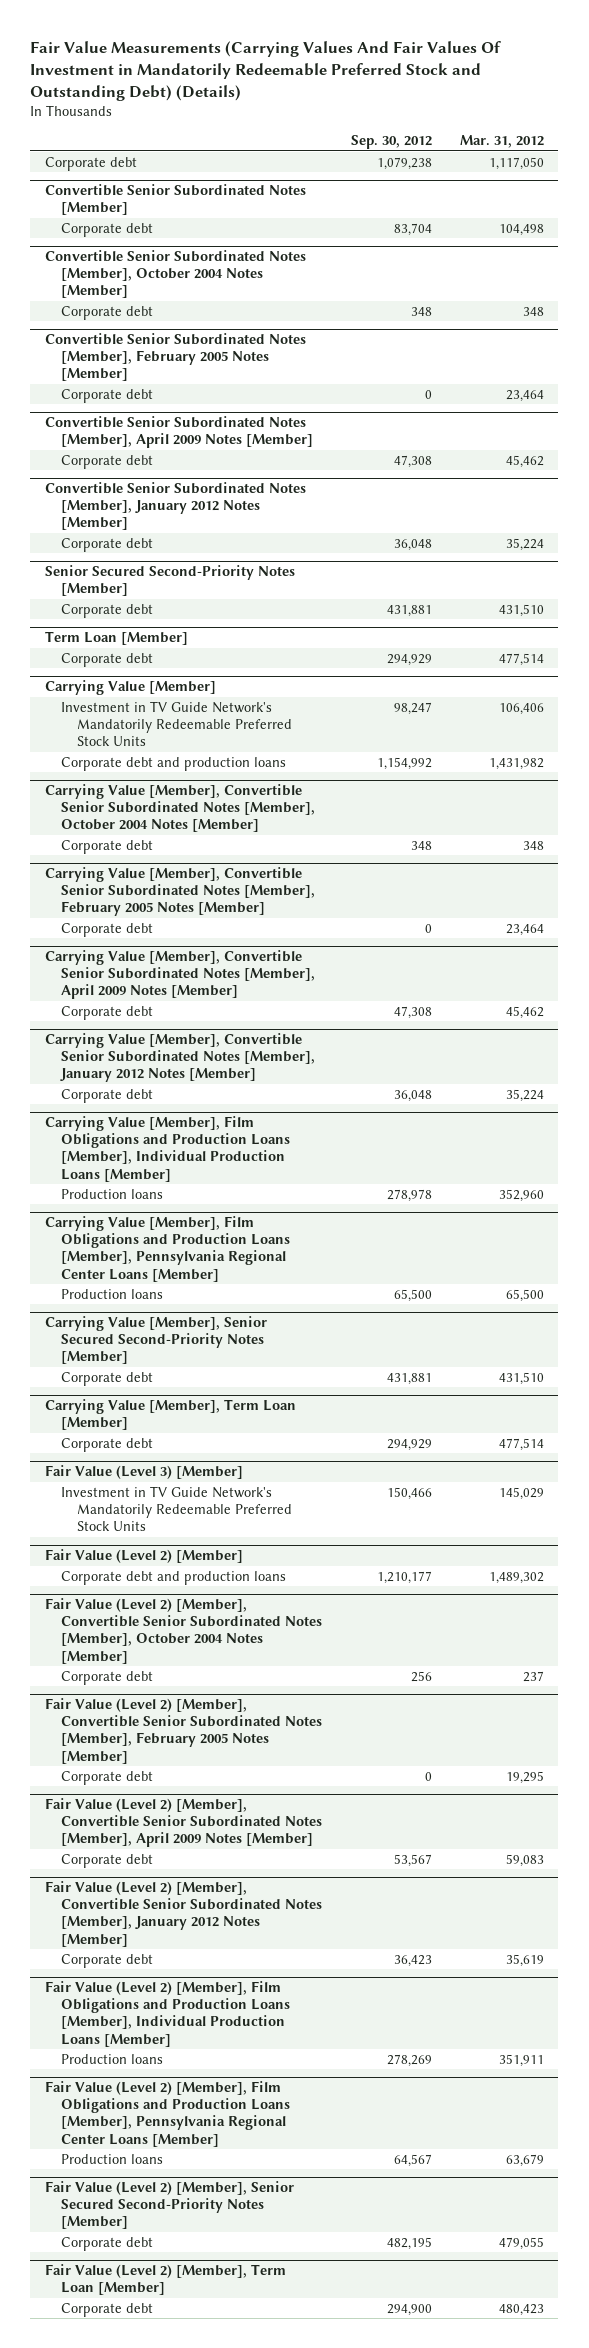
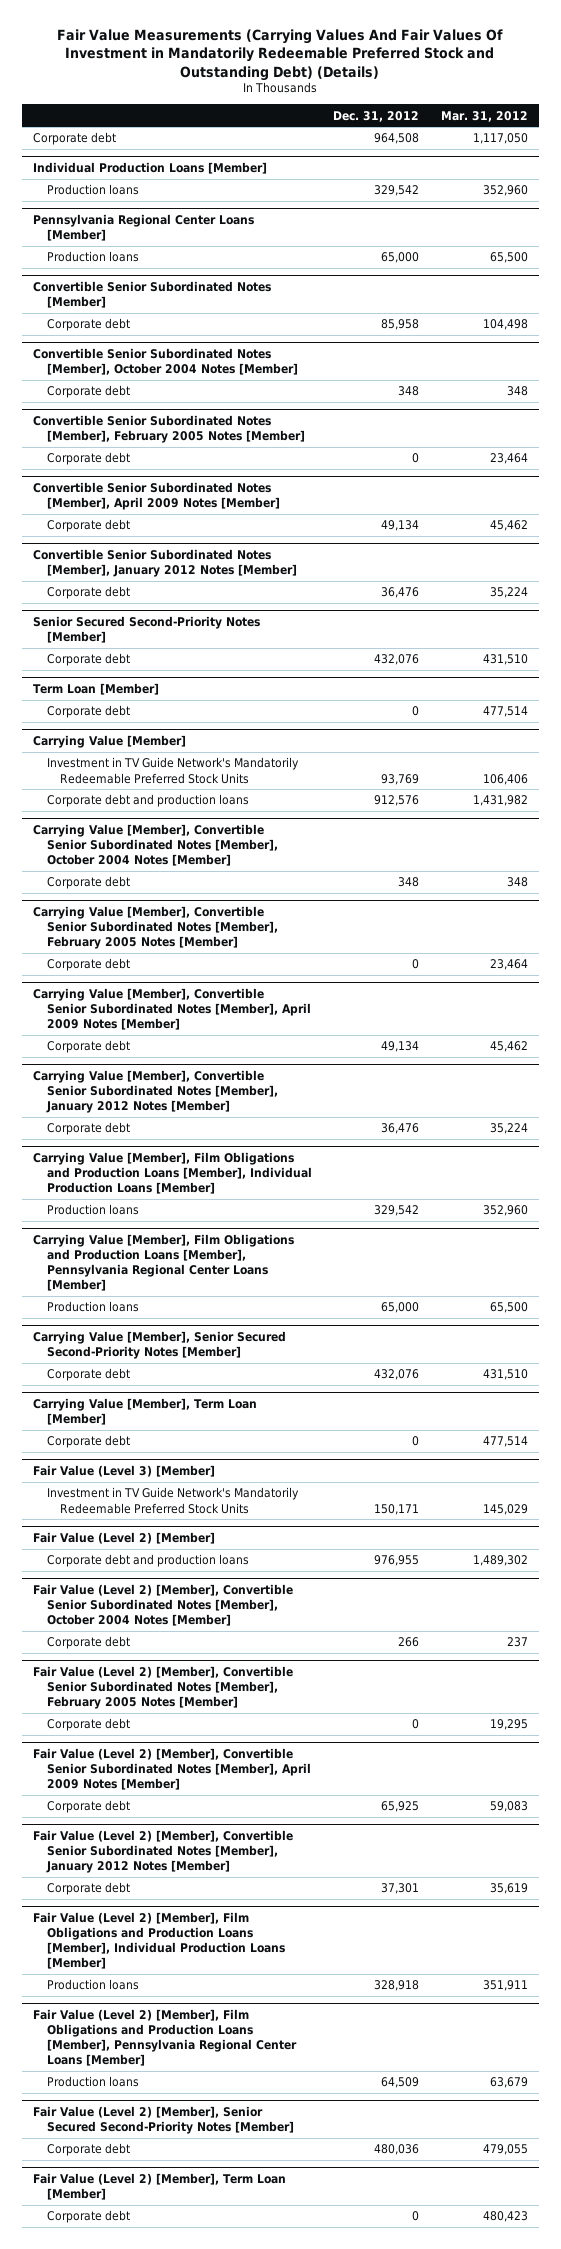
[350,135,432,150] Sep. 30, 2012 -> none
none -> [333,110,420,122] Dec. 31, 2012
none -> [32,161,267,174] Individual Production Loans [Member]
none -> [46,184,139,196] Production loans
none -> [32,213,254,242] Pennsylvania Regional Center Loans [Member]
none -> [46,251,139,263] Production loans

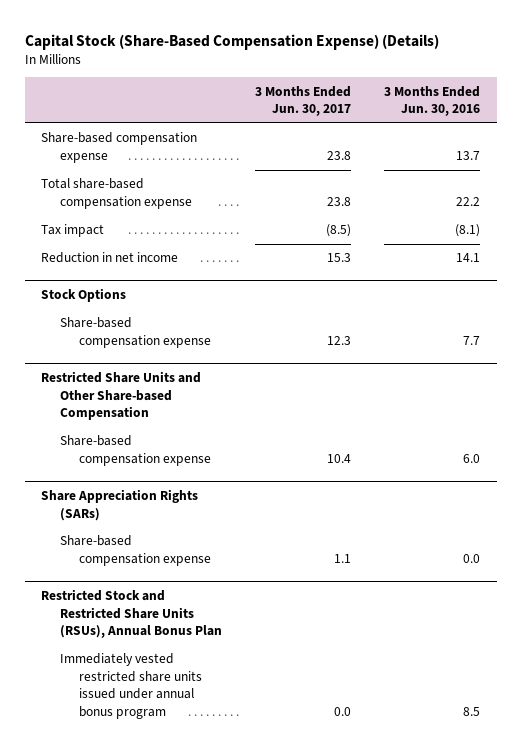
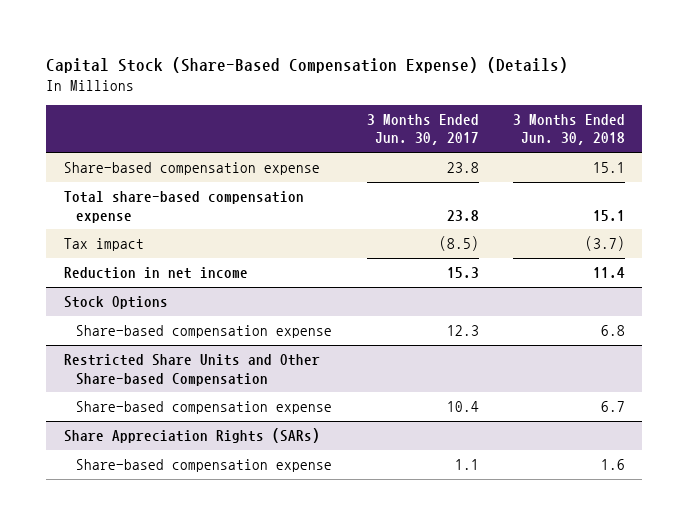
[384,85,481,117] 3 Months Ended Jun. 30, 2016 -> none
none -> [513,114,626,146] 3 Months Ended Jun. 30, 2018
[41,589,223,638] Restricted Stock and Restricted Share Units (RSUs), Annual Bonus Plan -> none
[60,653,202,719] Immediately vested restricted share units issued under annual bonus program -> none

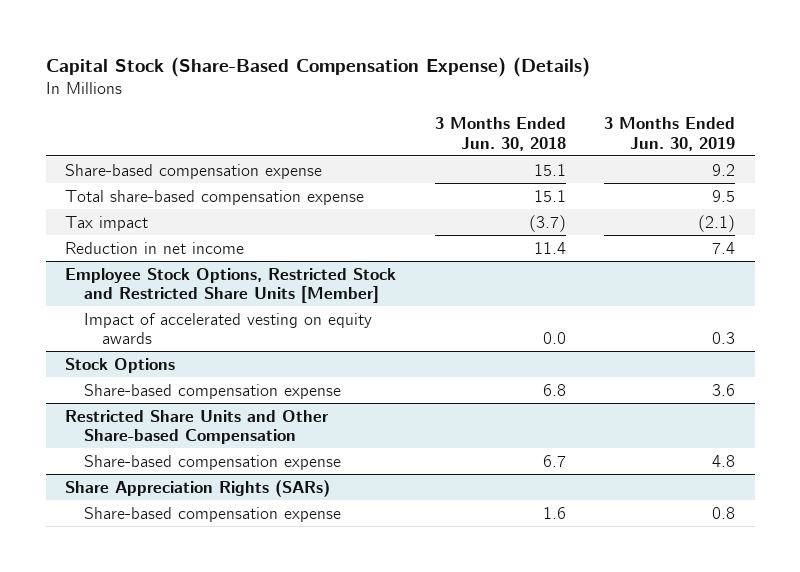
[366,114,479,146] 3 Months Ended Jun. 30, 2017 -> none
none -> [604,117,736,151] 3 Months Ended Jun. 30, 2019
none -> [65,267,397,303] Employee Stock Options, Restricted Stock and Restricted Share Units [Member]
none -> [83,312,372,344] Impact of accelerated vesting on equity awards

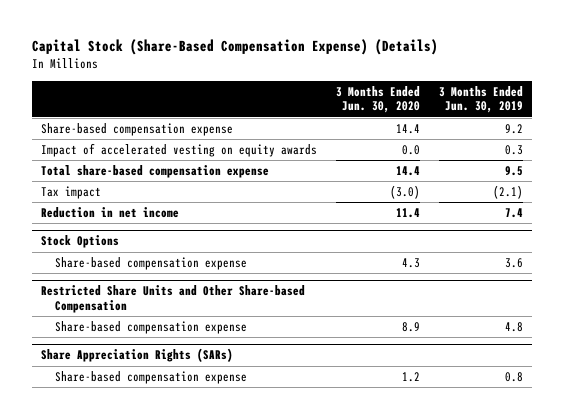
[434,117,566,151] 3 Months Ended Jun. 30, 2018 -> none
none -> [335,85,420,114] 3 Months Ended Jun. 30, 2020
none -> [41,143,318,158] Impact of accelerated vesting on equity awards
[65,267,397,303] Employee Stock Options, Restricted Stock and Restricted Share Units [Member] -> none
[83,312,372,344] Impact of accelerated vesting on equity awards -> none

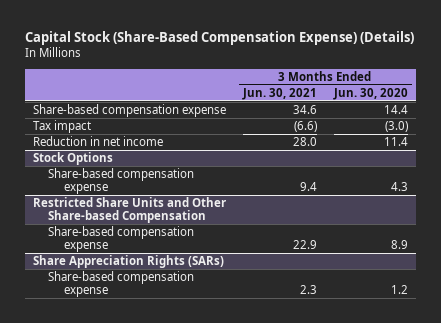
[438,85,523,114] 3 Months Ended Jun. 30, 2019 -> none
none -> [241,87,317,100] Jun. 30, 2021
[41,143,318,158] Impact of accelerated vesting on equity awards -> none
[41,165,270,179] Total share-based compensation expense -> none

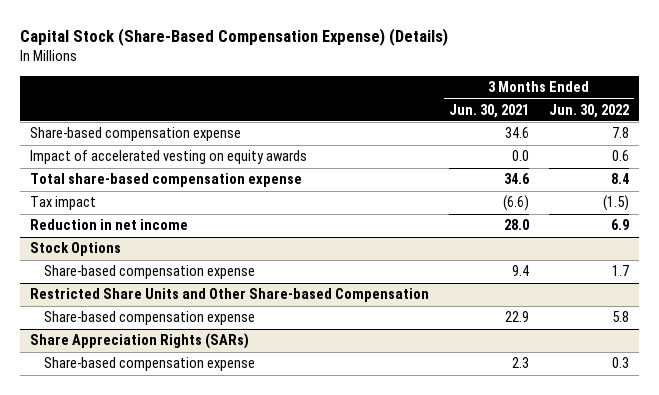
[332,87,408,100] Jun. 30, 2020 -> none
none -> [549,103,630,118] Jun. 30, 2022
none -> [29,150,307,165] Impact of accelerated vesting on equity awards
none -> [29,173,302,188] Total share-based compensation expense

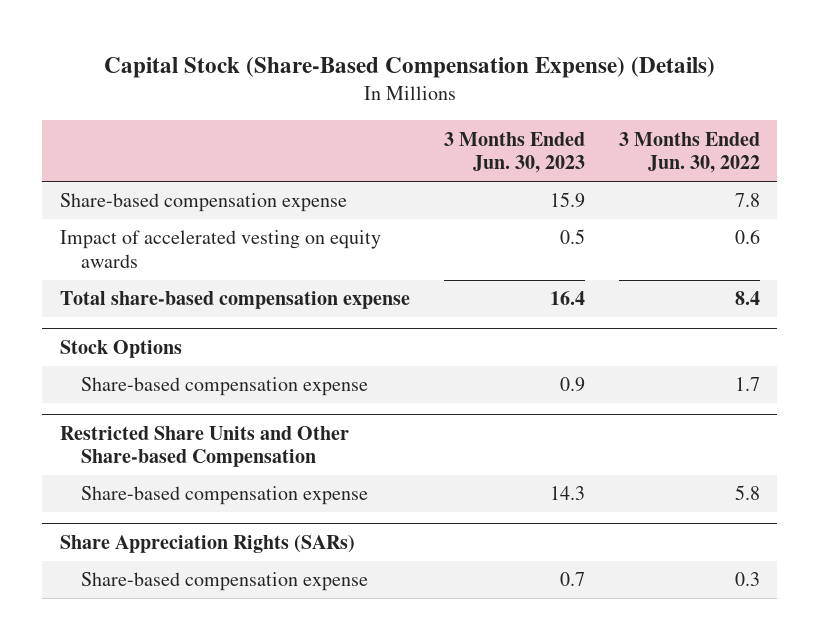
[448,103,529,118] Jun. 30, 2021 -> none
none -> [443,131,585,174] 3 Months Ended Jun. 30, 2023
[29,196,96,211] Tax impact -> none
[29,219,188,231] Reduction in net income -> none

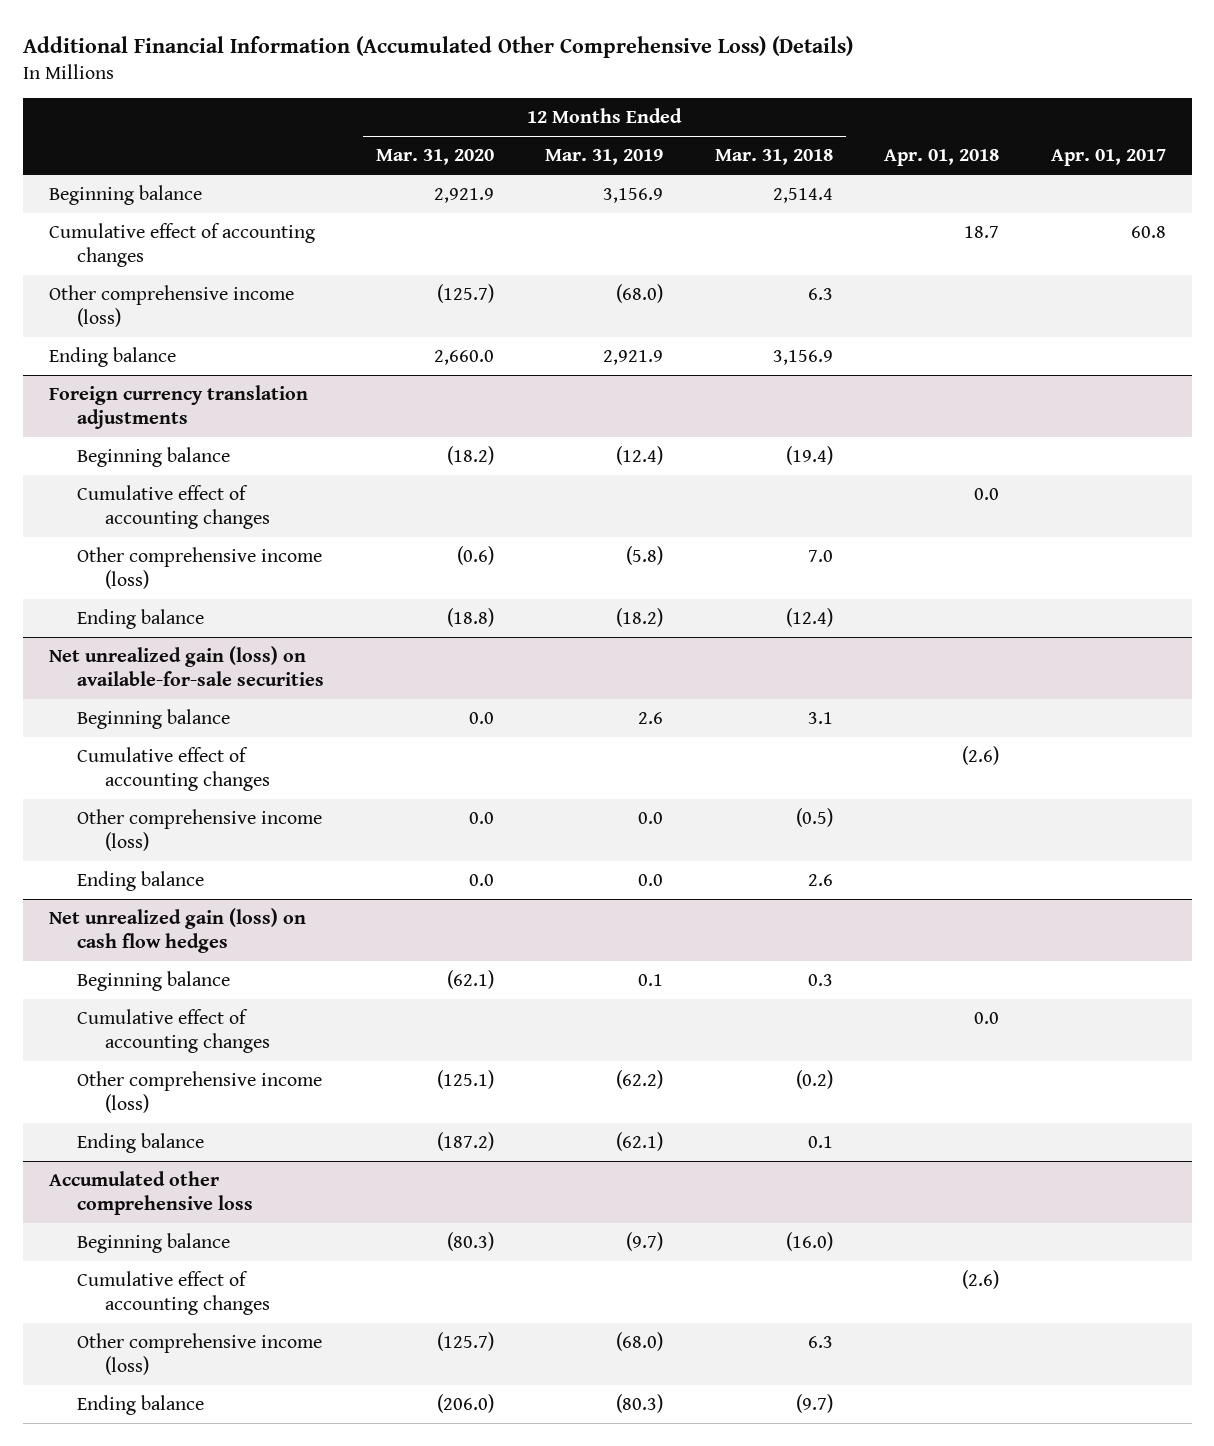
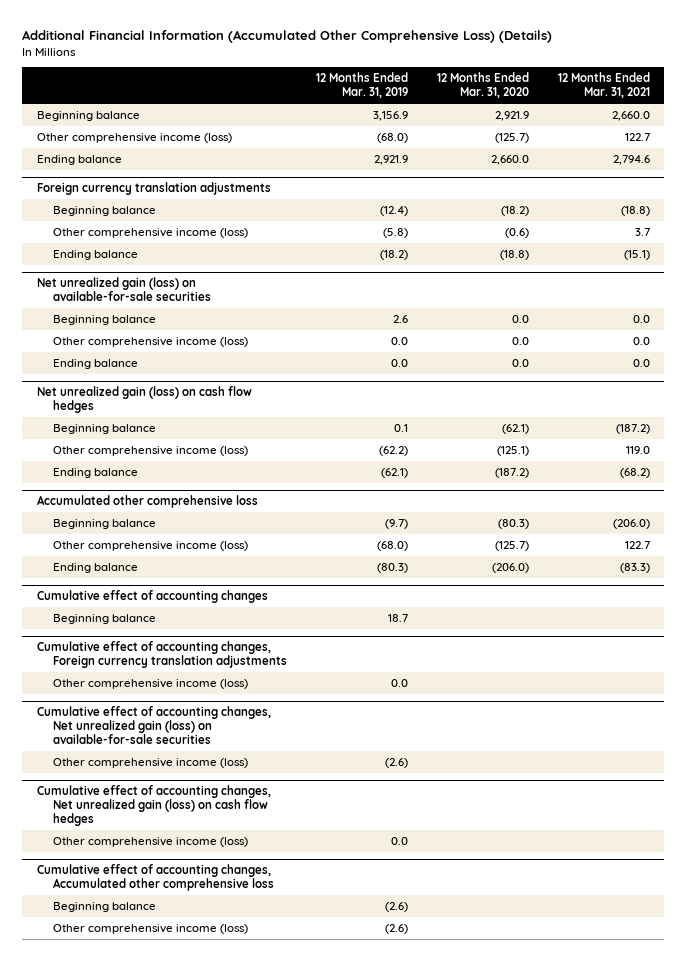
[714,149,833,166] Mar. 31, 2018 -> none
[884,149,1000,167] Apr. 01, 2018 -> none
[1050,149,1166,167] Apr. 01, 2017 -> none
none -> [557,72,650,99] 12 Months Ended Mar. 31, 2021
[48,223,315,267] Cumulative effect of accounting changes -> none
[77,485,271,529] Cumulative effect of accounting changes -> none
[77,747,271,791] Cumulative effect of accounting changes -> none
[77,1009,271,1053] Cumulative effect of accounting changes -> none
[77,1271,271,1315] Cumulative effect of accounting changes -> none
none -> [36,590,268,604] Cumulative effect of accounting changes
none -> [53,614,157,625] Beginning balance
none -> [36,641,288,669] Cumulative effect of accounting changes, Foreign currency translation adjustments
none -> [53,679,249,690] Other comprehensive income (loss)
none -> [36,706,271,745] Cumulative effect of accounting changes, Net unrealized gain (loss) on available-for-sale securities
none -> [53,758,249,769] Other comprehensive income (loss)
none -> [36,785,271,827] Cumulative effect of accounting changes, Net unrealized gain (loss) on cash flow hedges
none -> [53,837,249,848] Other comprehensive income (loss)
none -> [36,864,275,892] Cumulative effect of accounting changes, Accumulated other comprehensive loss
none -> [53,902,157,913] Beginning balance
none -> [53,924,249,935] Other comprehensive income (loss)

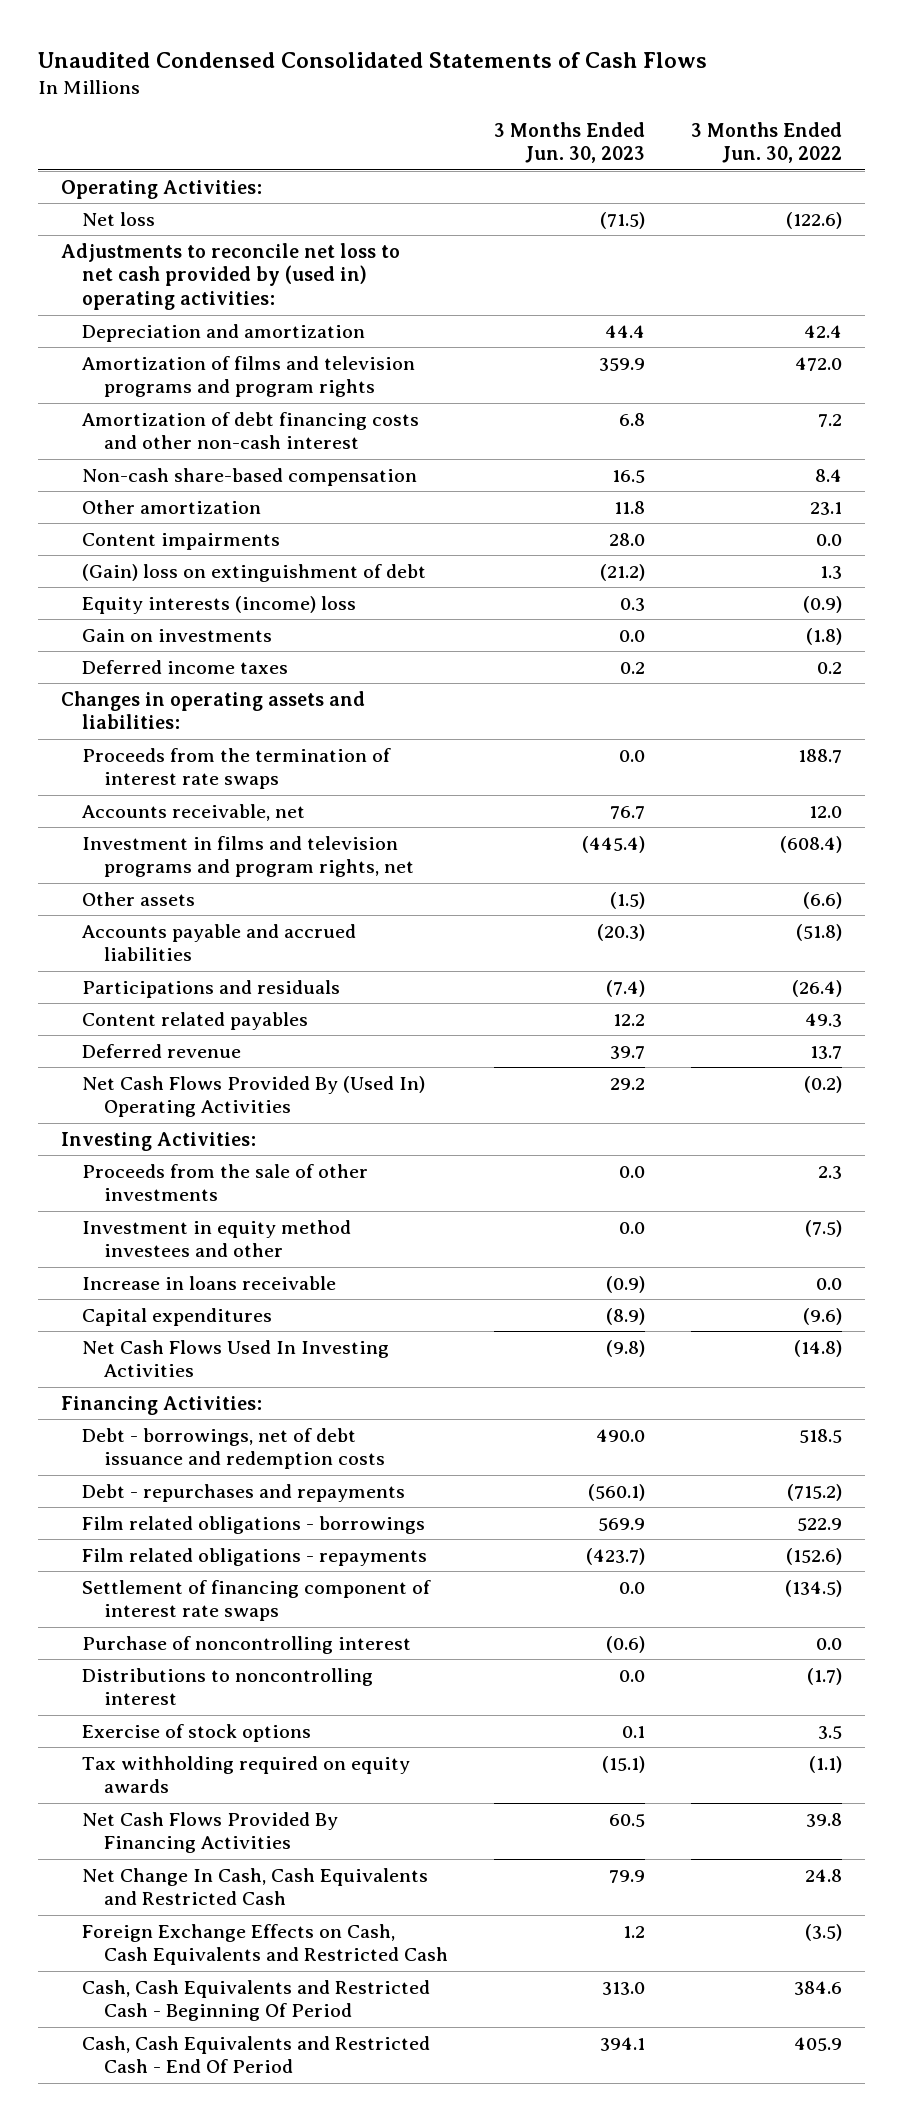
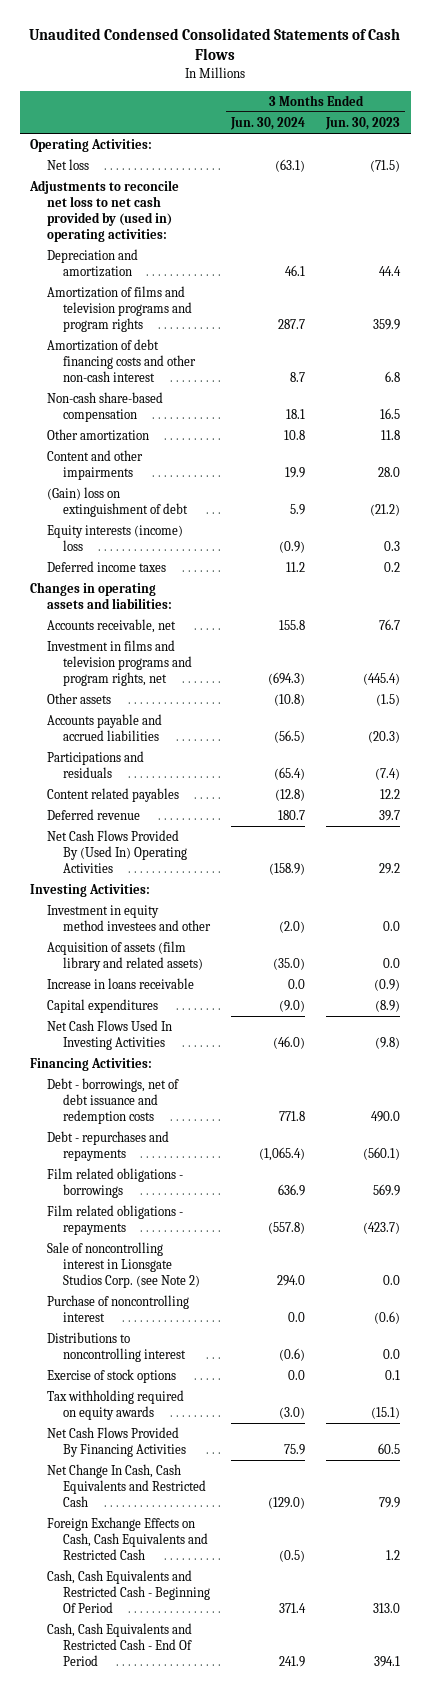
[691,121,843,164] 3 Months Ended Jun. 30, 2022 -> none
none -> [230,116,306,130] Jun. 30, 2024
[82,532,281,550] Content impairments -> [46,449,143,480] Content and other impairments
[82,628,273,642] Gain on investments -> none
[82,747,392,790] Proceeds from the termination of interest rate swaps -> none
[82,1163,369,1202] Proceeds from the sale of other investments -> none
none -> [46,940,204,971] Acquisition of assets (film library and related assets)
[82,1579,432,1622] Settlement of financing component of interest rate swaps -> none
none -> [46,1241,201,1288] Sale of noncontrolling interest in Lionsgate Studios Corp. (see Note 2)

